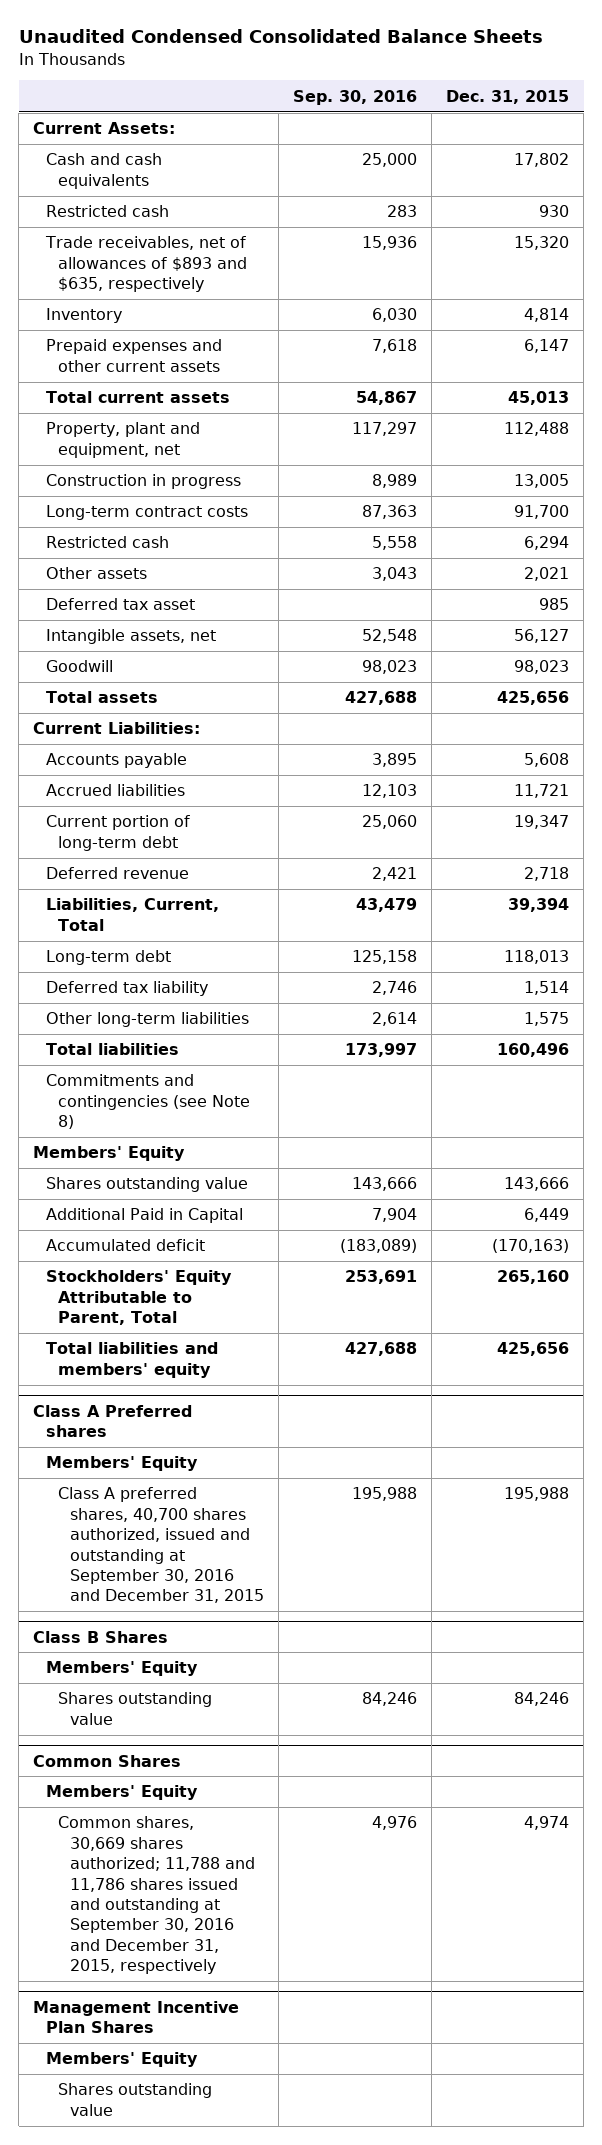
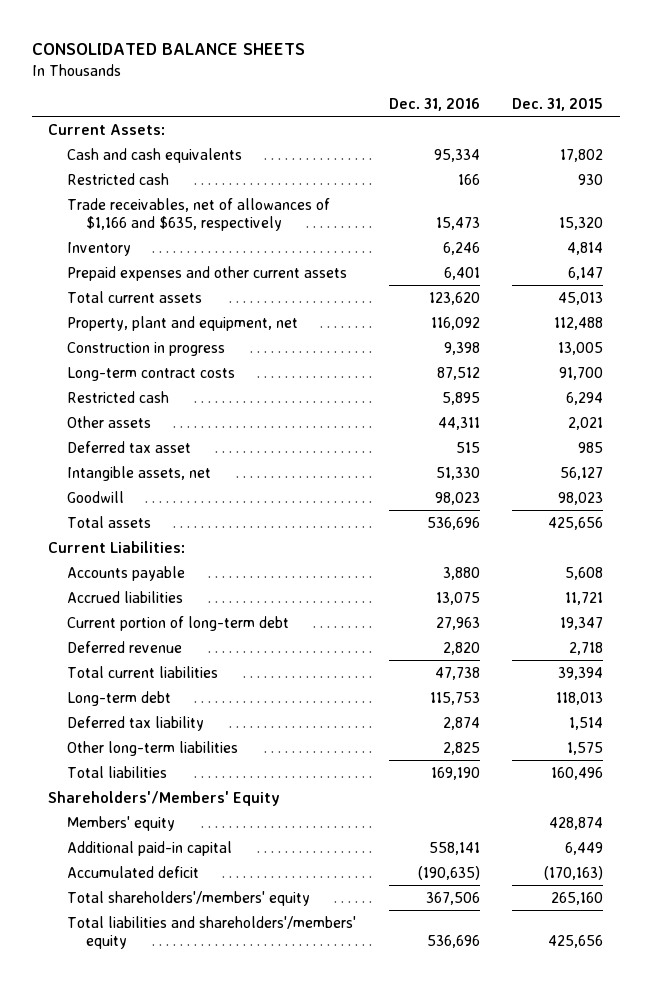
[18,29,543,44] Unaudited Condensed Consolidated Balance Sheets -> [31,43,305,56] CONSOLIDATED BALANCE SHEETS
[293,89,418,105] Sep. 30, 2016 -> none
none -> [388,98,480,112] Dec. 31, 2016
[44,236,247,293] Trade receivables, net of allowances of $893 and $635, respectively -> [66,197,330,232] Trade receivables, net of allowances of $1,166 and $635, respectively
[45,898,219,931] Liabilities, Current, Total -> [66,665,218,678] Total current liabilities
[45,1074,250,1130] Commitments and contingencies (see Note 8) -> none
[45,1177,248,1193] Shares outstanding value -> none
[33,1146,186,1162] Members' Equity -> [48,790,281,806] Shareholders'/Members' Equity
none -> [66,815,175,831] Members' equity
[45,1208,243,1224] Additional Paid in Capital -> [66,840,232,856] Additional paid-in capital
[33,1404,193,1437] Class A Preferred shares -> none
[45,1456,198,1472] Members' Equity -> none
[57,1487,265,1604] Class A preferred shares, 40,700 shares authorized, issued and outstanding at September 30, 2016 and December 31, 2015 -> none
[33,1630,169,1643] Class B Shares -> none
[45,1661,198,1677] Members' Equity -> none
[57,1692,212,1725] Shares outstanding value -> none
[33,1754,182,1767] Common Shares -> none
[45,1785,198,1801] Members' Equity -> none
[57,1816,256,1975] Common shares, 30,669 shares authorized; 11,788 and 11,786 shares issued and outstanding at September 30, 2016 and December 31, 2015, respectively -> none
[33,2000,240,2033] Management Incentive Plan Shares -> none
[45,2052,198,2068] Members' Equity -> none
[57,2083,212,2116] Shares outstanding value -> none
[45,1270,232,1326] Stockholders' Equity Attributable to Parent, Total -> [66,890,310,906] Total shareholders'/members' equity
[45,1342,218,1378] Total liabilities and members' equity -> [66,915,356,950] Total liabilities and shareholders'/members' equity

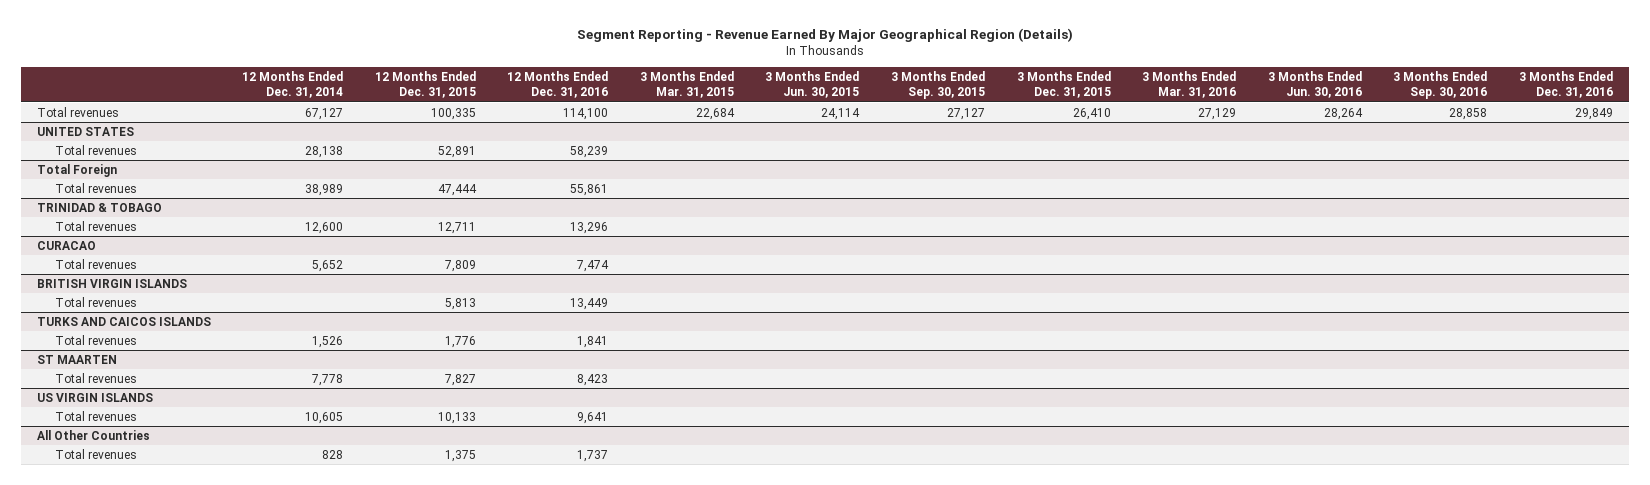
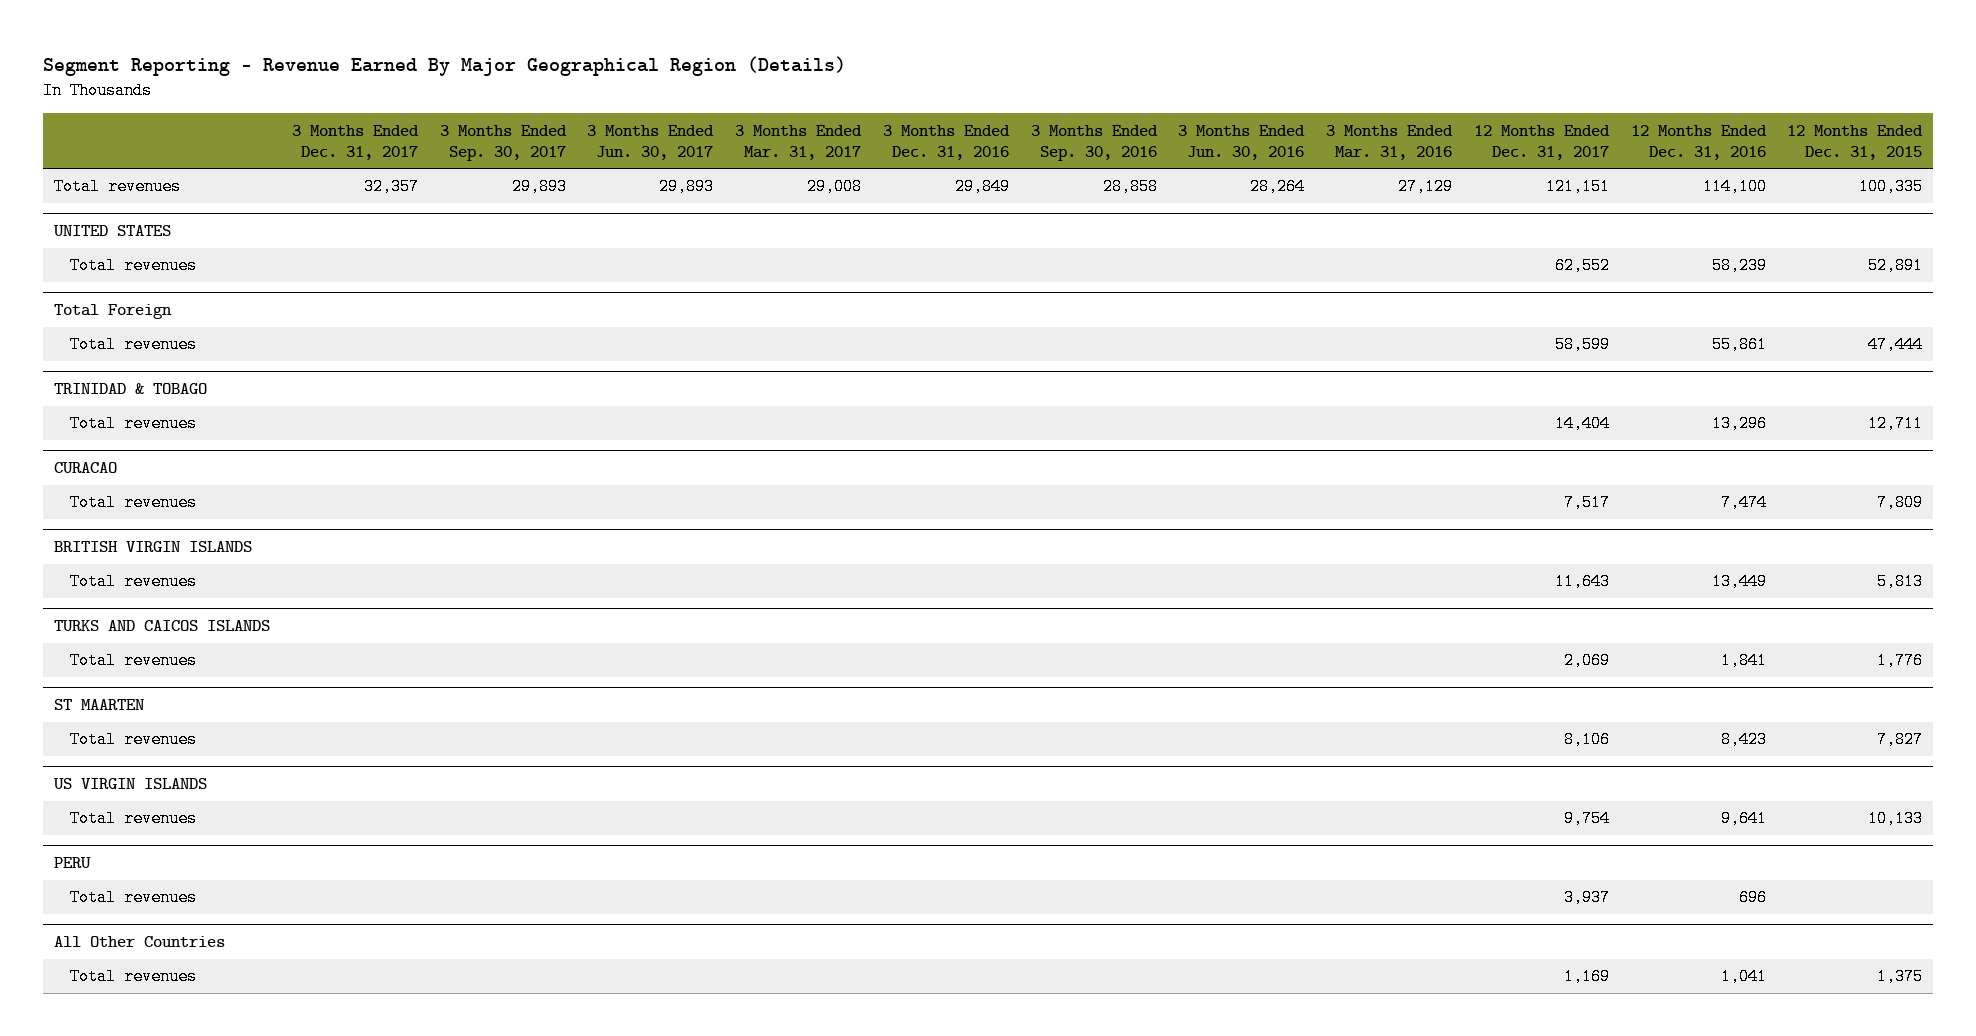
[242,71,344,99] 12 Months Ended Dec. 31, 2014 -> none
[639,71,734,99] 3 Months Ended Mar. 31, 2015 -> none
[765,71,860,99] 3 Months Ended Jun. 30, 2015 -> none
[891,71,986,100] 3 Months Ended Sep. 30, 2015 -> none
[1016,71,1111,99] 3 Months Ended Dec. 31, 2015 -> none
none -> [291,124,419,160] 3 Months Ended Dec. 31, 2017
none -> [439,124,567,161] 3 Months Ended Sep. 30, 2017
none -> [587,124,715,160] 3 Months Ended Jun. 30, 2017
none -> [735,124,863,160] 3 Months Ended Mar. 31, 2017
none -> [1473,124,1610,160] 12 Months Ended Dec. 31, 2017
none -> [54,857,92,869] PERU
none -> [69,889,197,907] Total revenues
[577,449,609,462] 1,737 -> [1720,968,1767,986] 1,041

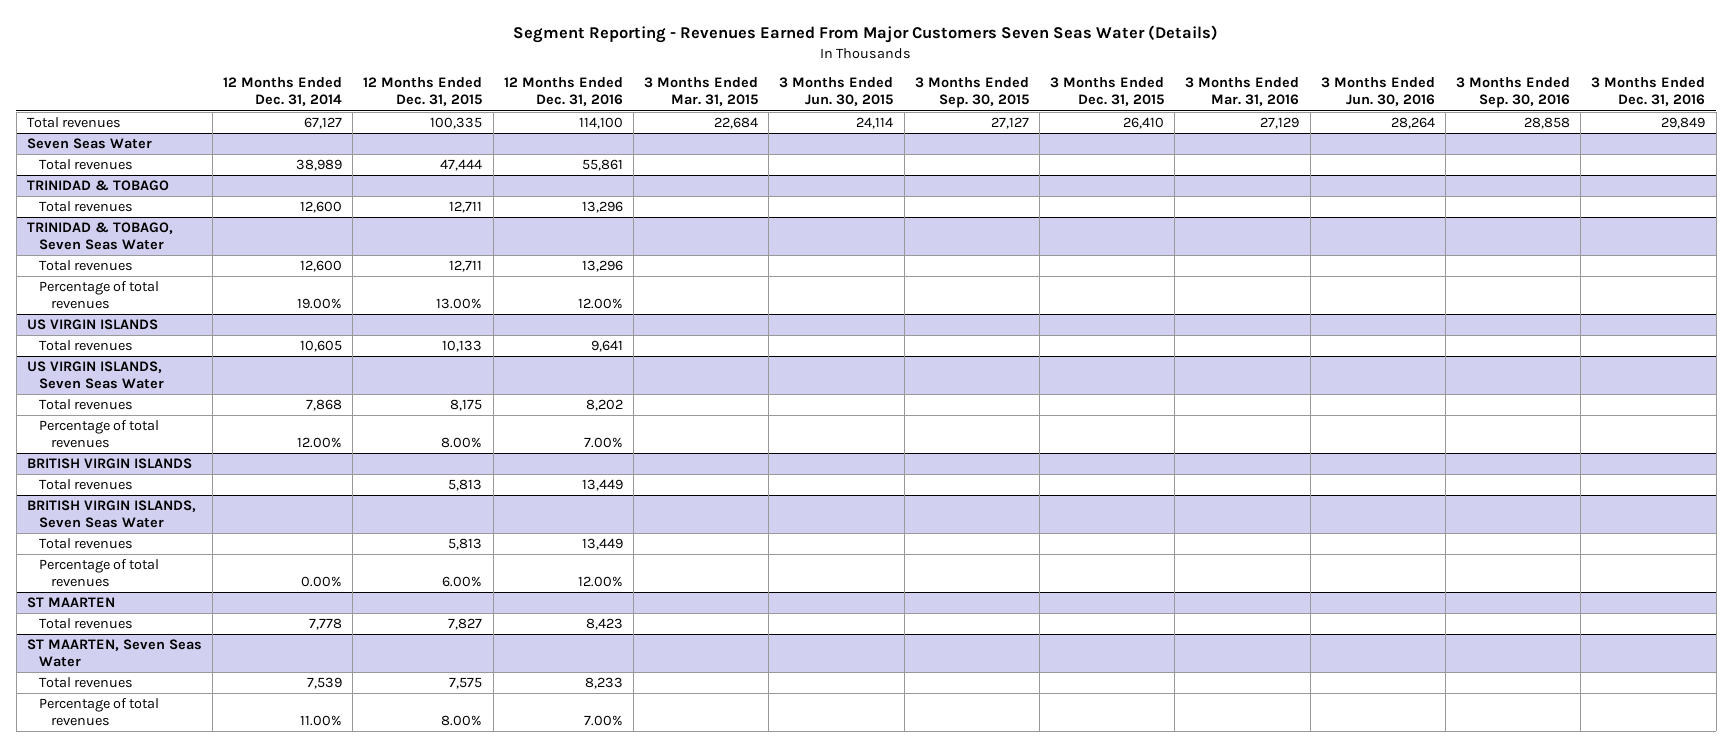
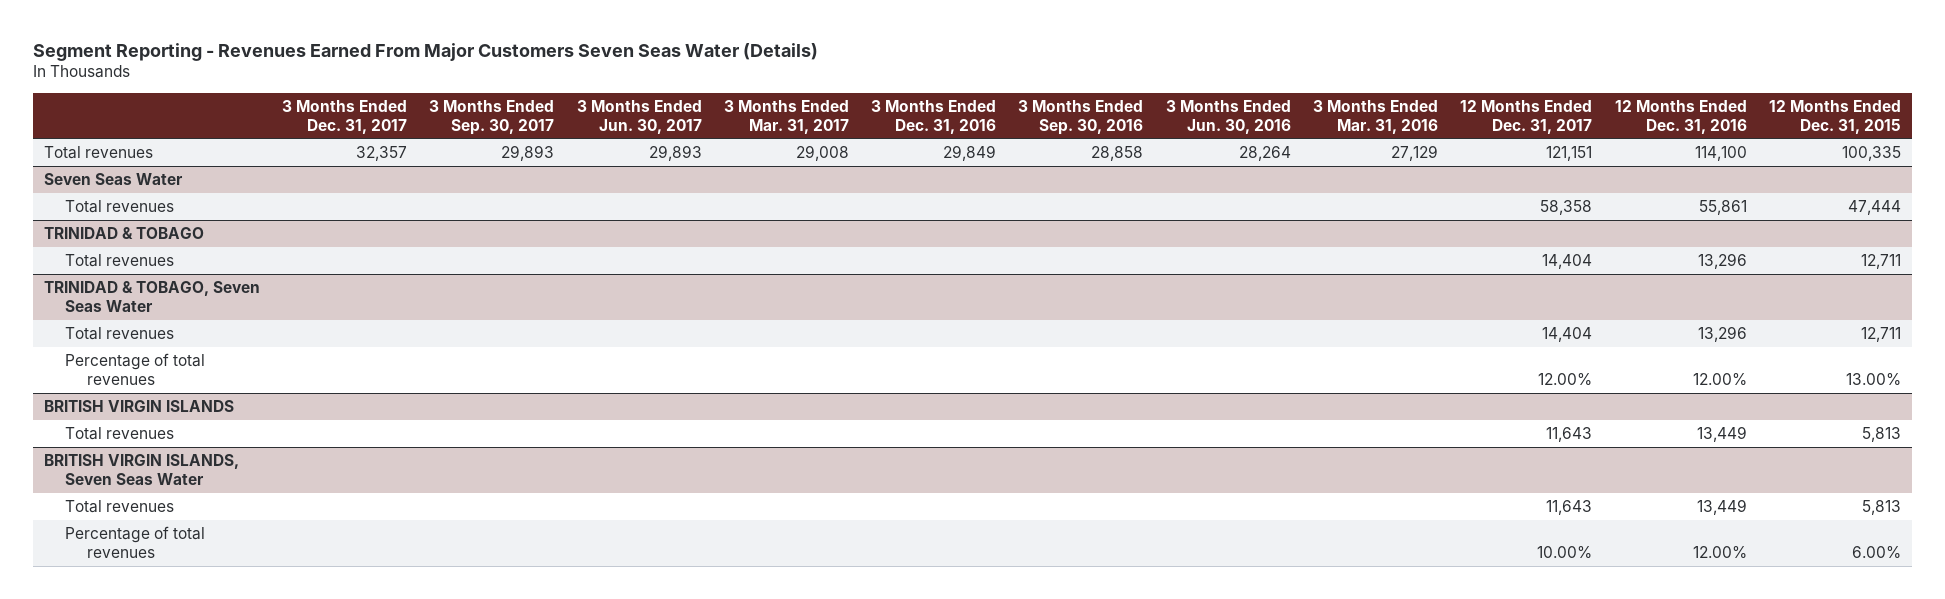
[223,77,343,107] 12 Months Ended Dec. 31, 2014 -> none
[644,77,759,107] 3 Months Ended Mar. 31, 2015 -> none
[779,77,894,107] 3 Months Ended Jun. 30, 2015 -> none
[914,77,1029,109] 3 Months Ended Sep. 30, 2015 -> none
[1050,77,1165,107] 3 Months Ended Dec. 31, 2015 -> none
none -> [281,99,407,134] 3 Months Ended Dec. 31, 2017
none -> [429,99,555,135] 3 Months Ended Sep. 30, 2017
none -> [576,99,702,134] 3 Months Ended Jun. 30, 2017
none -> [723,99,849,134] 3 Months Ended Mar. 31, 2017
none -> [1460,99,1593,134] 12 Months Ended Dec. 31, 2017
[26,319,158,331] US VIRGIN ISLANDS -> none
[38,340,133,352] Total revenues -> none
[26,361,164,390] US VIRGIN ISLANDS, Seven Seas Water -> none
[38,399,133,411] Total revenues -> none
[38,420,159,449] Percentage of total revenues -> none
[26,597,115,609] ST MAARTEN -> none
[38,618,133,630] Total revenues -> none
[26,639,202,668] ST MAARTEN, Seven Seas Water -> none
[38,677,133,689] Total revenues -> none
[38,698,159,727] Percentage of total revenues -> none

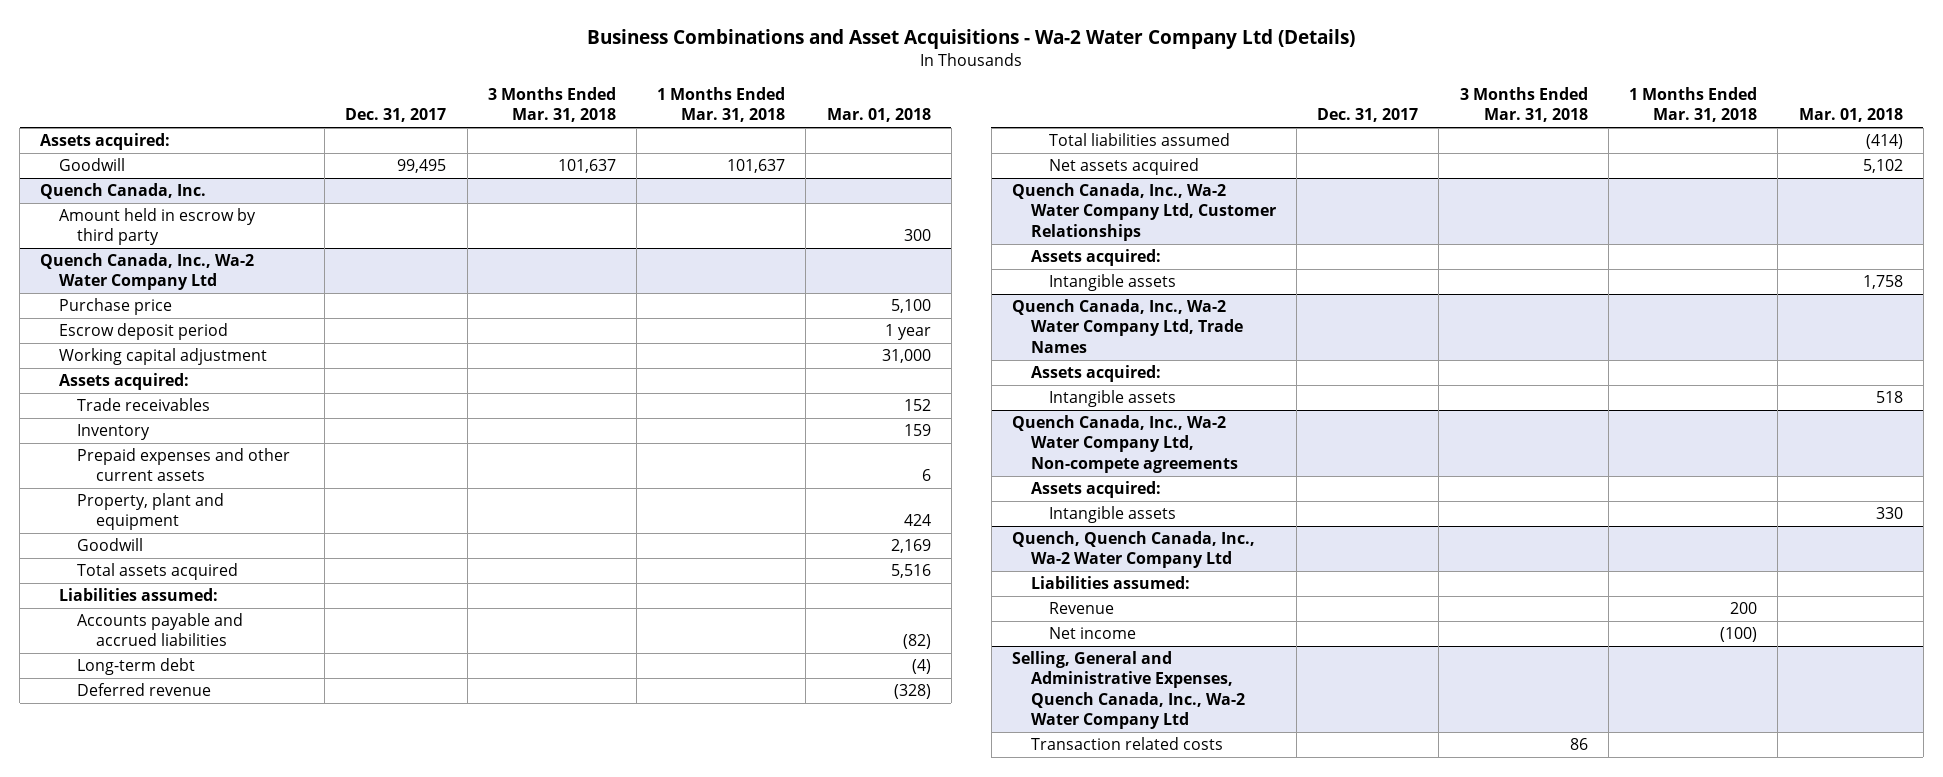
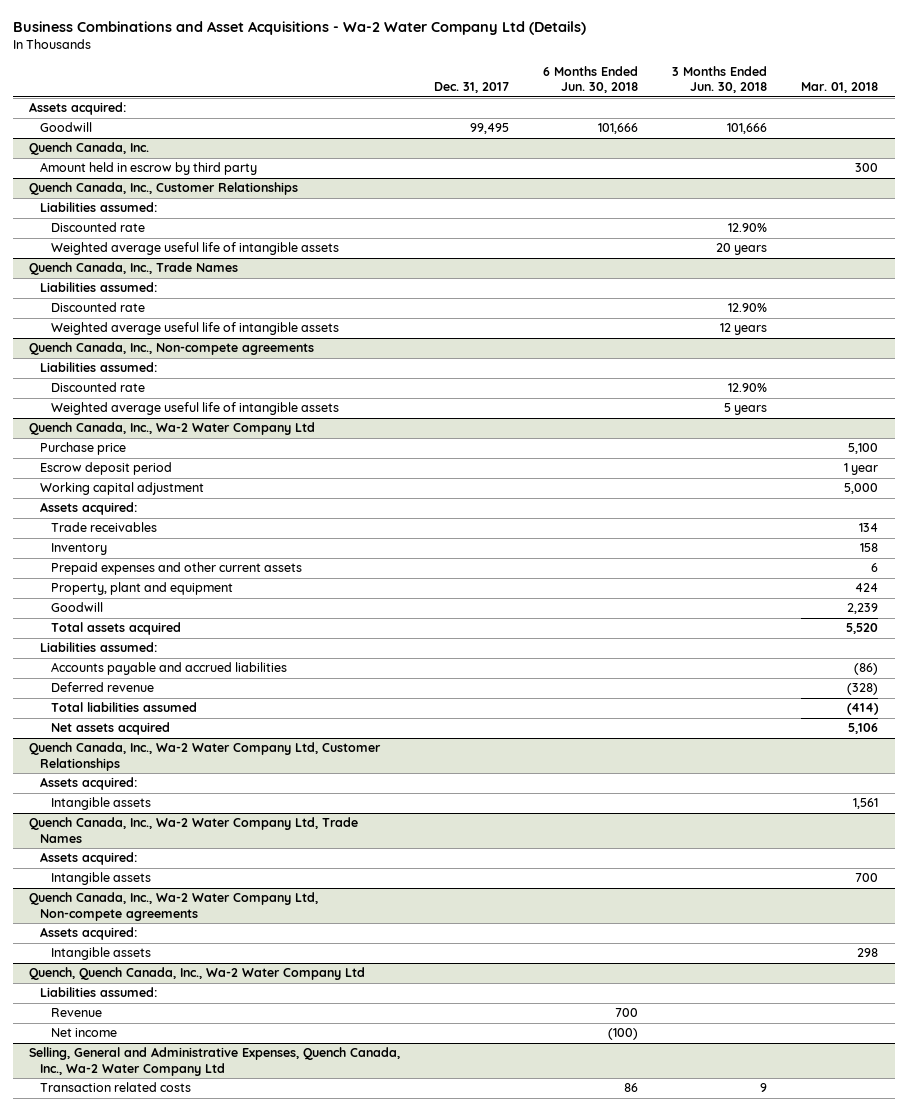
[487,87,616,123] 3 Months Ended Mar. 31, 2018 -> none
[657,87,786,123] 1 Months Ended Mar. 31, 2018 -> none
none -> [543,65,639,94] 6 Months Ended Jun. 30, 2018
none -> [672,65,768,94] 3 Months Ended Jun. 30, 2018
none -> [29,182,299,196] Quench Canada, Inc., Customer Relationships
none -> [40,202,158,213] Liabilities assumed:
none -> [50,222,145,233] Discounted rate
none -> [50,242,339,256] Weighted average useful life of intangible assets
none -> [29,262,239,276] Quench Canada, Inc., Trade Names
none -> [40,282,158,293] Liabilities assumed:
none -> [50,302,145,313] Discounted rate
none -> [50,322,339,336] Weighted average useful life of intangible assets
none -> [29,342,315,356] Quench Canada, Inc., Non-compete agreements
none -> [40,362,158,373] Liabilities assumed:
none -> [50,382,145,393] Discounted rate
none -> [50,402,339,416] Weighted average useful life of intangible assets
[881,349,931,364] 31,000 -> [843,483,878,495] 5,000
[903,399,931,412] 152 -> [858,523,878,533] 134
[903,424,931,437] 159 -> [859,543,878,553] 158
[890,539,931,554] 2,169 -> [846,603,878,615] 2,239
[890,564,931,579] 5,516 -> [845,623,878,635] 5,520
[77,658,196,676] Long-term debt -> none
[902,634,931,650] (82) -> [853,663,878,676] (86)
[1862,159,1903,174] 5,102 -> [847,723,878,735] 5,106
[1862,275,1903,290] 1,758 -> [852,798,878,810] 1,561
[1875,391,1903,404] 518 -> [854,873,878,883] 700
[1875,507,1903,520] 330 -> [856,948,878,958] 298

